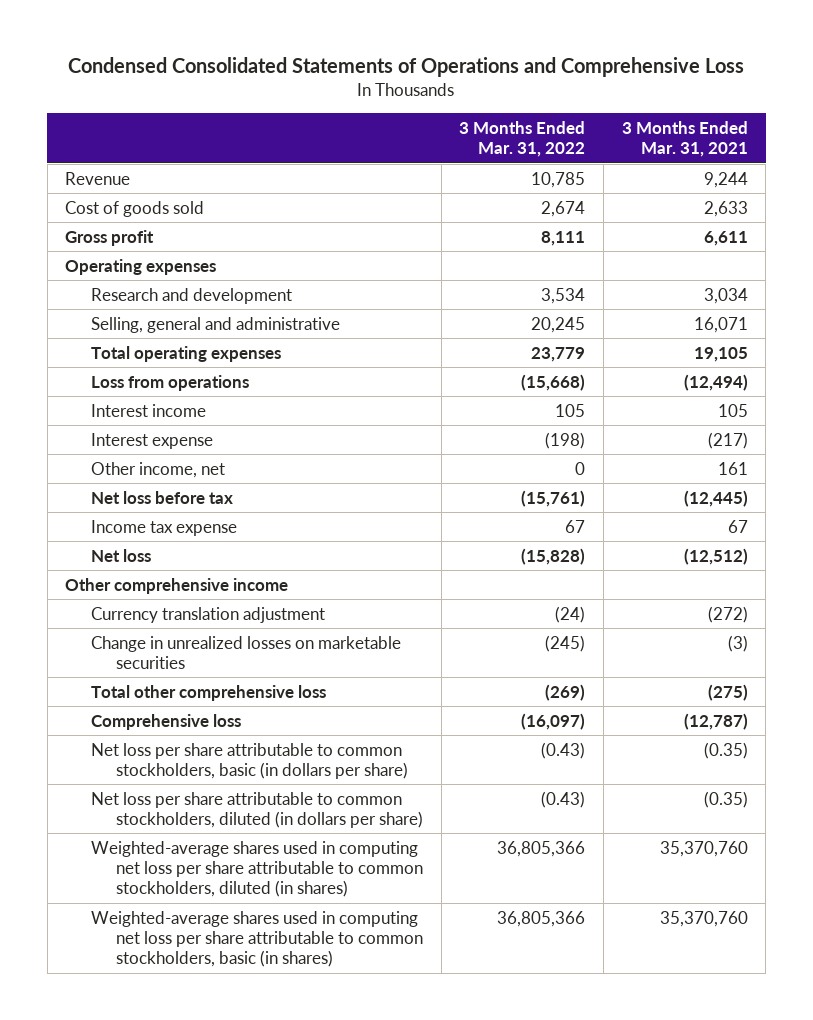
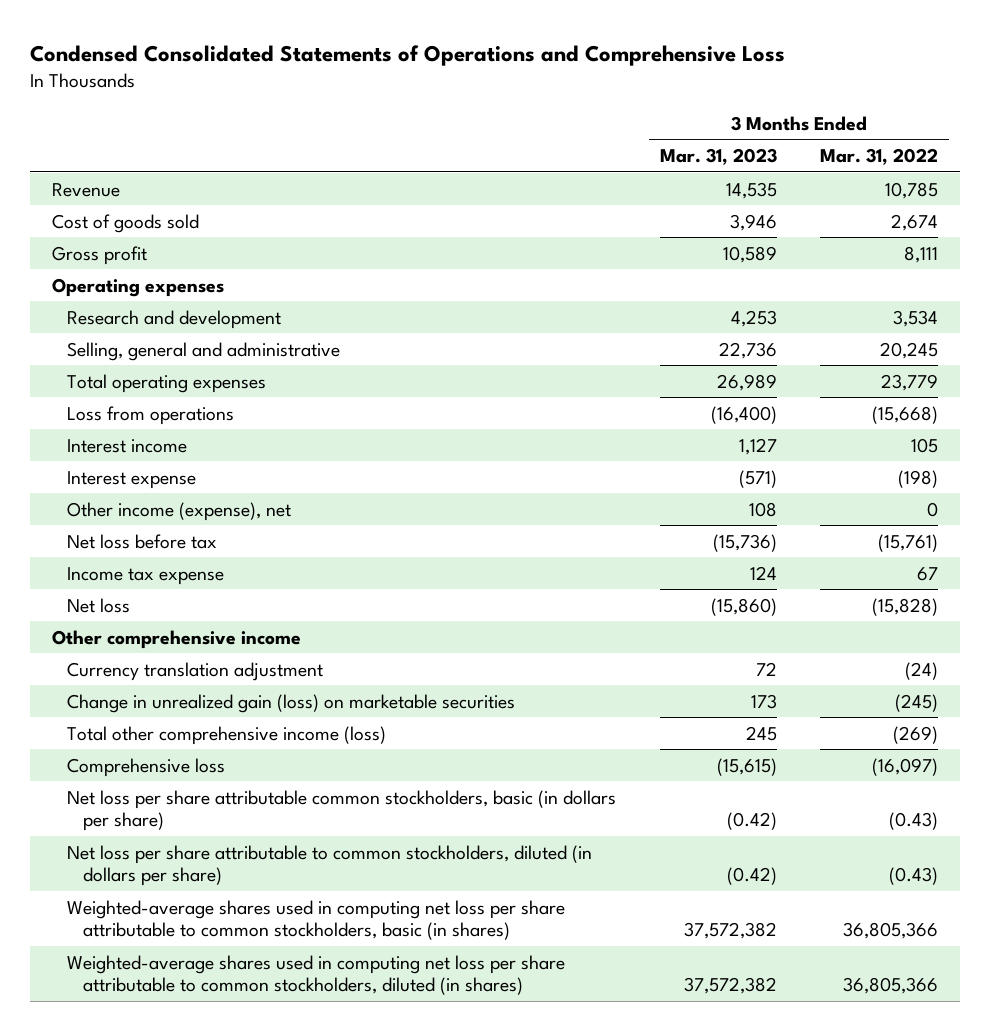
[621,120,748,158] 3 Months Ended Mar. 31, 2021 -> none
none -> [659,148,777,166] Mar. 31, 2023
[90,461,225,478] Other income, net -> [67,501,292,521] Other income (expense), net
[90,635,401,670] Change in unrealized losses on marketable securities -> [67,693,516,713] Change in unrealized gain (loss) on marketable securities
[90,684,326,701] Total other comprehensive loss -> [67,725,387,745] Total other comprehensive income (loss)
[90,742,409,780] Net loss per share attributable to common stockholders, basic (in dollars per share) -> [67,789,617,832] Net loss per share attributable common stockholders, basic (in dollars per share)
[90,840,424,898] Weighted-average shares used in computing net loss per share attributable to common stockholders, diluted (in shares) -> [67,954,566,996] Weighted-average shares used in computing net loss per share attributable to common stockholders, diluted (in shares)

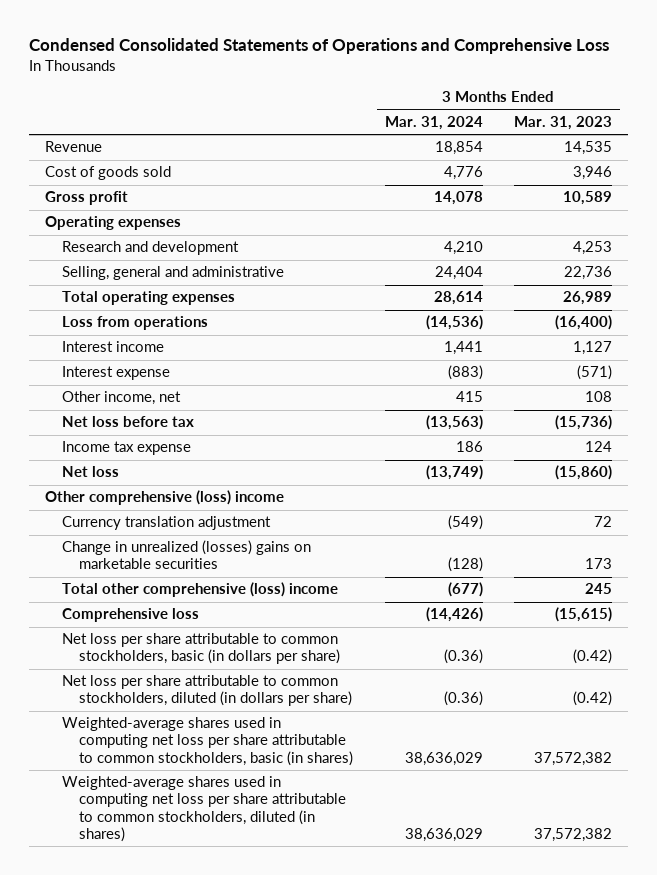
[819,148,938,166] Mar. 31, 2022 -> none
none -> [384,115,483,130] Mar. 31, 2024
[67,501,292,521] Other income (expense), net -> [61,391,181,406] Other income, net
[52,629,302,649] Other comprehensive income -> [45,490,285,506] Other comprehensive (loss) income
[67,693,516,713] Change in unrealized gain (loss) on marketable securities -> [61,540,311,570] Change in unrealized (losses) gains on marketable securities
[67,725,387,745] Total other comprehensive income (loss) -> [61,582,338,598] Total other comprehensive (loss) income
[67,789,617,832] Net loss per share attributable common stockholders, basic (in dollars per share) -> [61,633,340,665] Net loss per share attributable to common stockholders, basic (in dollars per share)

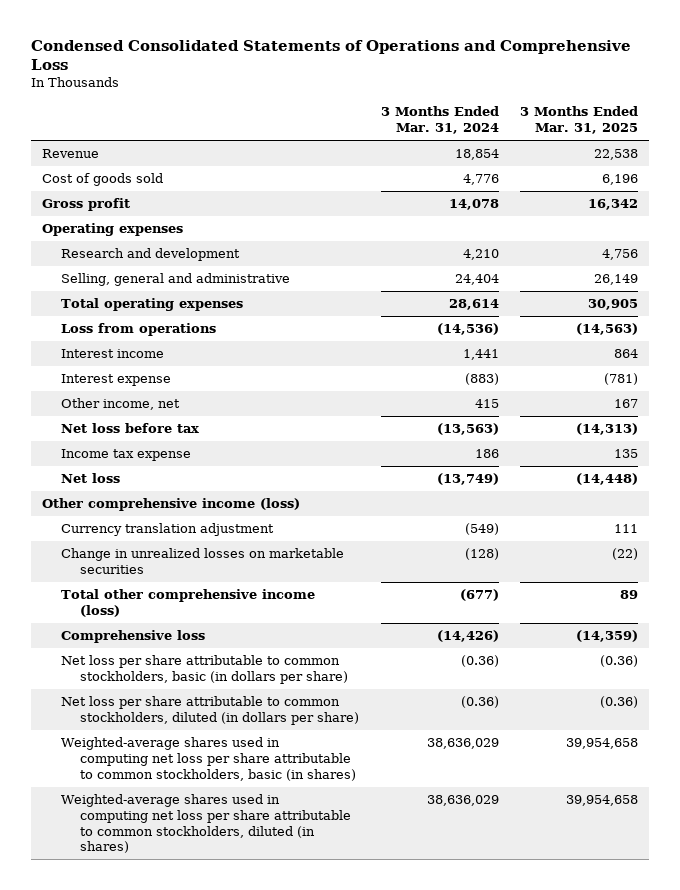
[514,115,613,130] Mar. 31, 2023 -> none
none -> [520,106,639,135] 3 Months Ended Mar. 31, 2025
[45,490,285,506] Other comprehensive (loss) income -> [42,498,301,512] Other comprehensive income (loss)
[61,540,311,570] Change in unrealized (losses) gains on marketable securities -> [61,548,345,574] Change in unrealized losses on marketable securities
[61,582,338,598] Total other comprehensive (loss) income -> [61,589,316,617] Total other comprehensive income (loss)

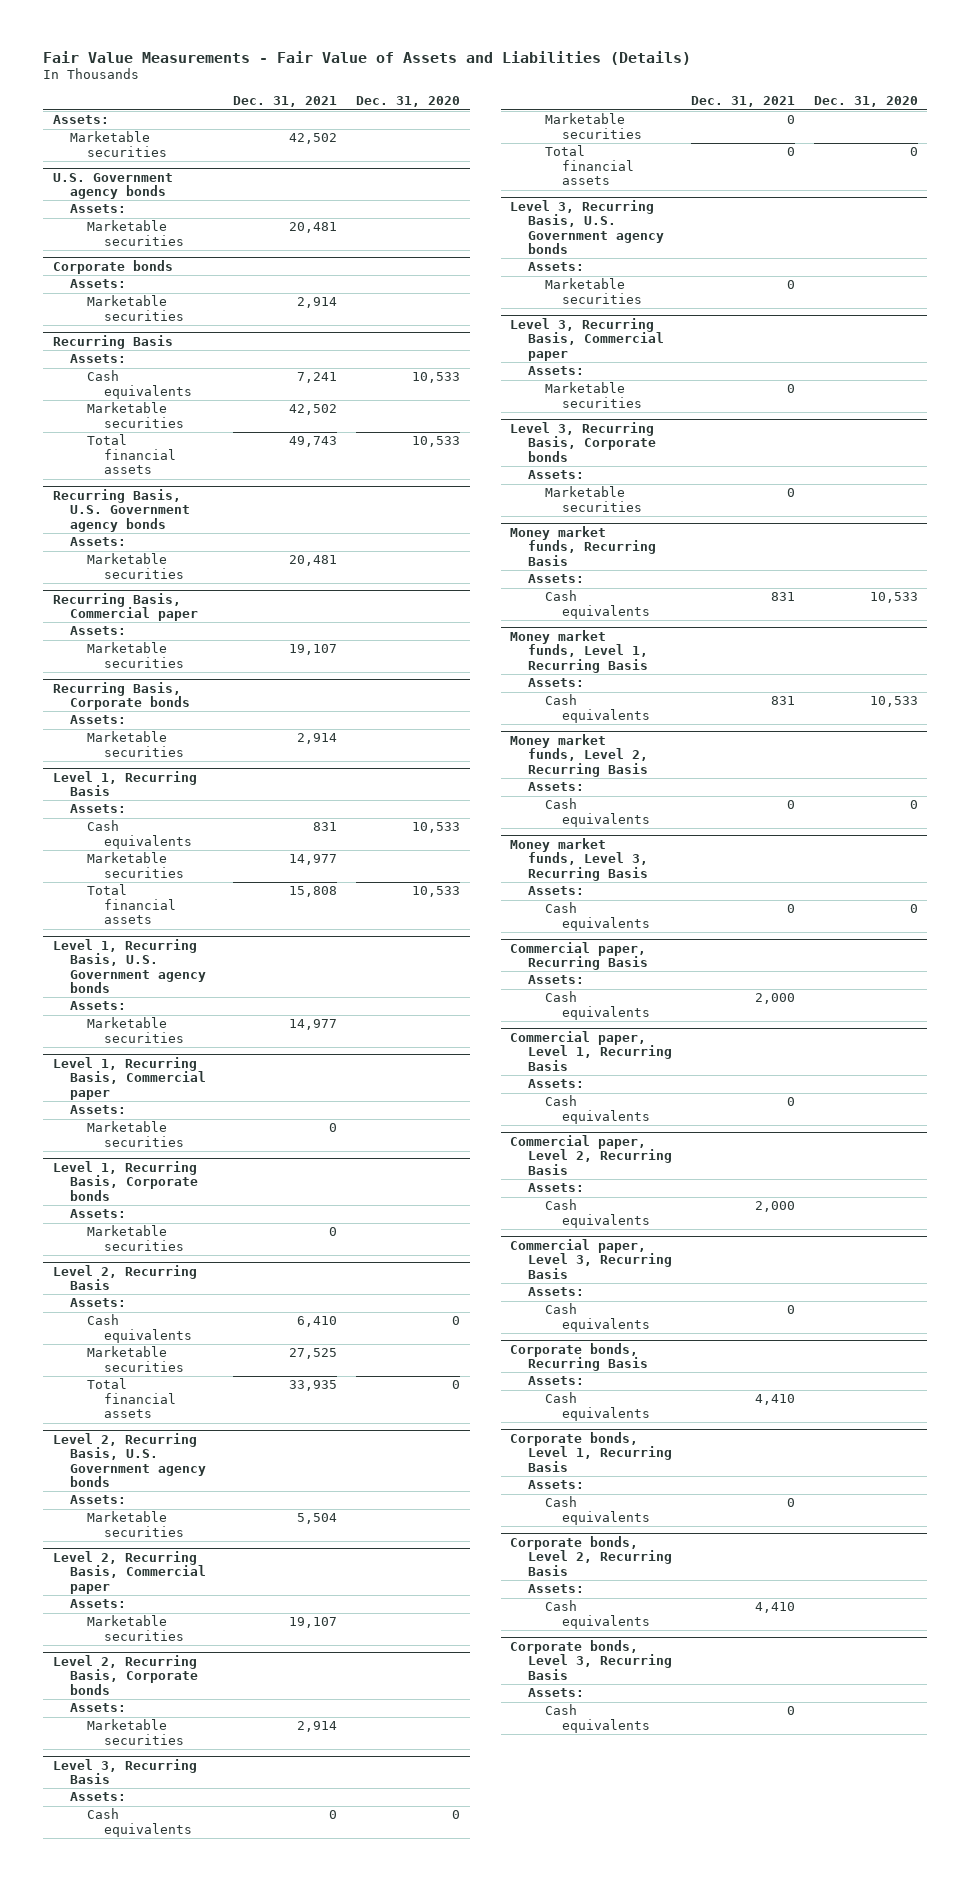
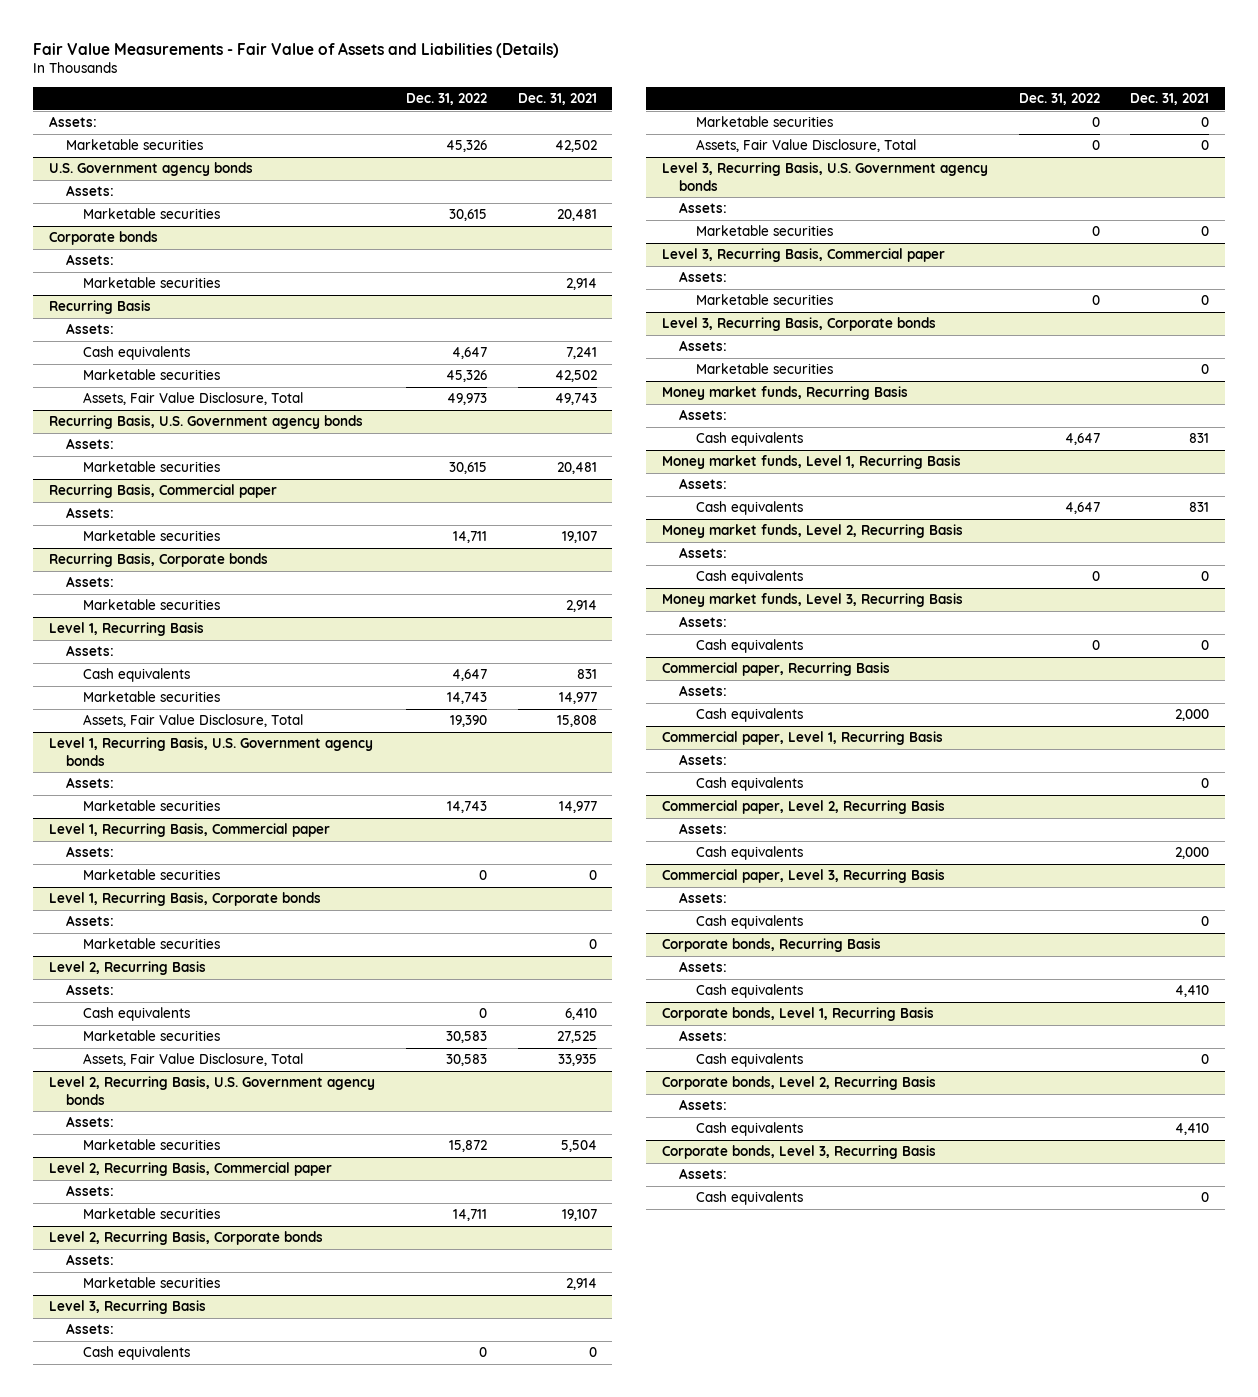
[356,96,461,108] Dec. 31, 2020 -> none
none -> [405,93,487,106] Dec. 31, 2022
[86,434,176,475] Total financial assets -> [83,392,304,406] Assets, Fair Value Disclosure, Total
[86,884,176,925] Total financial assets -> [83,714,304,728] Assets, Fair Value Disclosure, Total
[86,1378,176,1419] Total financial assets -> [83,1053,304,1067] Assets, Fair Value Disclosure, Total
[544,145,634,186] Total financial assets -> [696,139,917,153] Assets, Fair Value Disclosure, Total

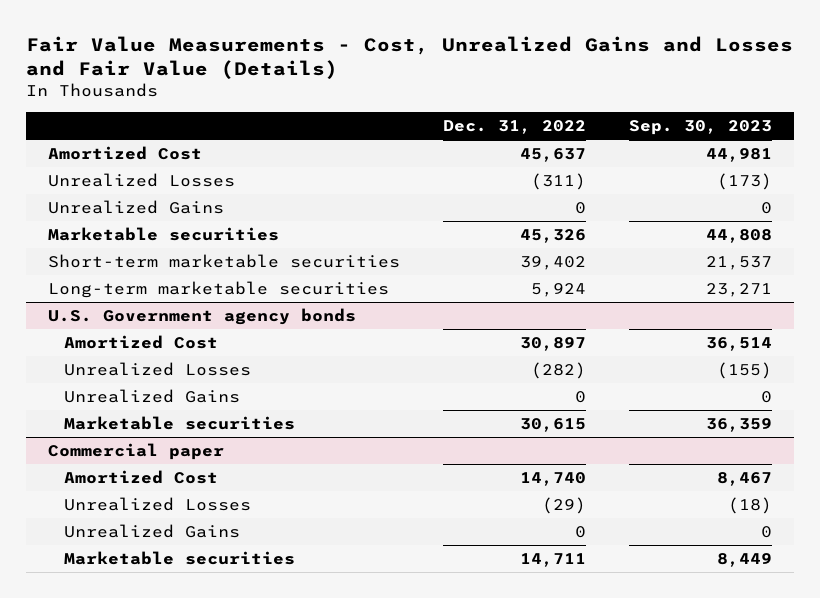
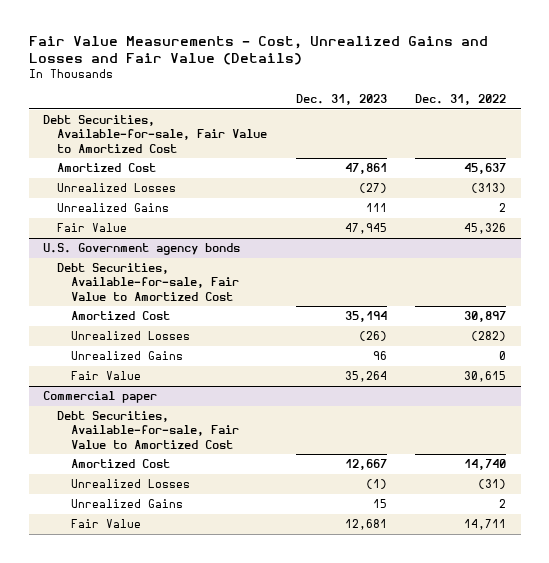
[629,120,773,136] Sep. 30, 2023 -> none
none -> [295,94,387,106] Dec. 31, 2023
none -> [43,115,267,153] Debt Securities, Available-for-sale, Fair Value to Amortized Cost
[47,254,400,269] Short-term marketable securities -> none
[47,281,389,299] Long-term marketable securities -> none
[530,173,586,191] (311) -> [471,183,507,194] (313)
[574,202,586,215] 0 -> [499,203,507,213] 2
[47,227,279,242] Marketable securities -> [56,223,127,233] Fair Value
none -> [56,263,239,301] Debt Securities, Available-for-sale, Fair Value to Amortized Cost
[64,416,296,431] Marketable securities -> [70,371,141,381] Fair Value
none -> [56,411,239,449] Debt Securities, Available-for-sale, Fair Value to Amortized Cost
[541,497,586,515] (29) -> [478,479,507,490] (31)
[574,526,586,539] 0 -> [499,499,507,509] 2
[64,551,296,566] Marketable securities -> [70,519,141,529] Fair Value

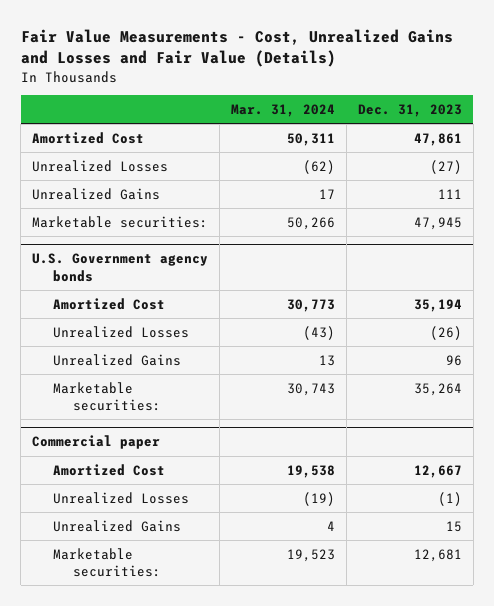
[415,94,507,106] Dec. 31, 2022 -> none
none -> [231,103,336,117] Mar. 31, 2024
[43,115,267,153] Debt Securities, Available-for-sale, Fair Value to Amortized Cost -> none
[56,223,127,233] Fair Value -> [32,215,209,228] Marketable securities:
[56,263,239,301] Debt Securities, Available-for-sale, Fair Value to Amortized Cost -> none
[70,371,141,381] Fair Value -> [52,381,162,412] Marketable securities:
[56,411,239,449] Debt Securities, Available-for-sale, Fair Value to Amortized Cost -> none
[70,519,141,529] Fair Value -> [52,547,162,578] Marketable securities:

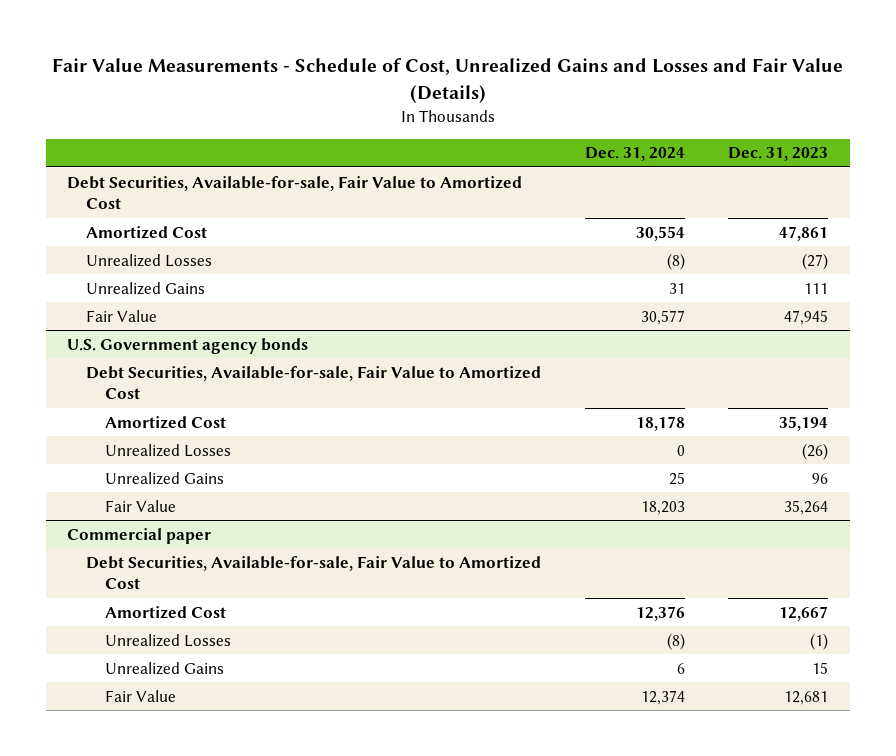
[20,29,453,68] Fair Value Measurements - Cost, Unrealized Gains and Losses and Fair Value (Details) -> [51,58,843,103] Fair Value Measurements - Schedule of Cost, Unrealized Gains and Losses and Fair Value (Details)
[231,103,336,117] Mar. 31, 2024 -> none
none -> [584,147,685,162] Dec. 31, 2024
none -> [67,175,523,210] Debt Securities, Available-for-sale, Fair Value to Amortized Cost
[32,215,209,228] Marketable securities: -> [86,309,158,322] Fair Value
none -> [86,365,542,400] Debt Securities, Available-for-sale, Fair Value to Amortized Cost
[52,381,162,412] Marketable securities: -> [104,499,176,512] Fair Value
none -> [86,555,542,590] Debt Securities, Available-for-sale, Fair Value to Amortized Cost
[52,547,162,578] Marketable securities: -> [104,689,176,702] Fair Value

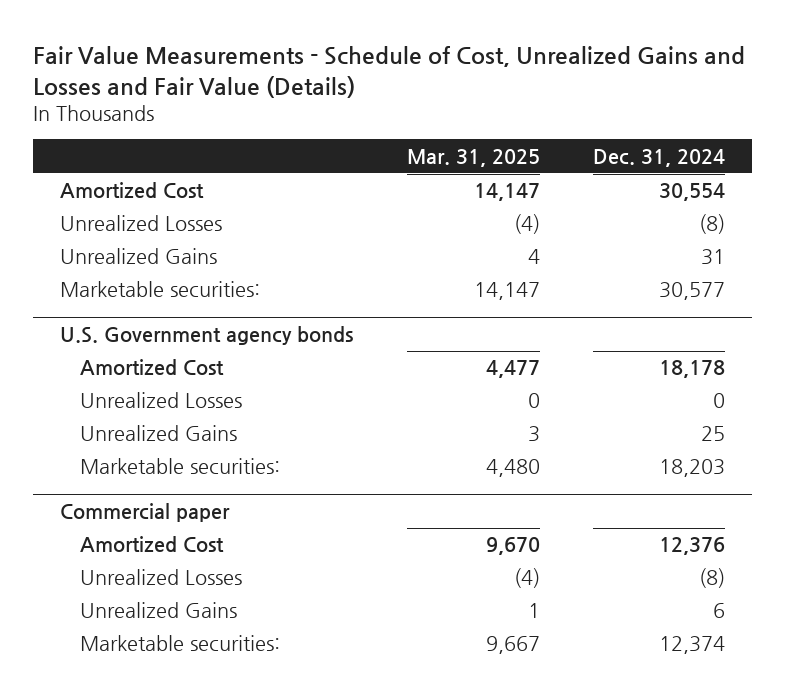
[728,147,829,162] Dec. 31, 2023 -> none
none -> [406,148,540,167] Mar. 31, 2025
[67,175,523,210] Debt Securities, Available-for-sale, Fair Value to Amortized Cost -> none
[86,309,158,322] Fair Value -> [60,281,261,298] Marketable securities:
[86,365,542,400] Debt Securities, Available-for-sale, Fair Value to Amortized Cost -> none
[104,499,176,512] Fair Value -> [80,458,281,475] Marketable securities:
[86,555,542,590] Debt Securities, Available-for-sale, Fair Value to Amortized Cost -> none
[104,689,176,702] Fair Value -> [80,635,281,652] Marketable securities:

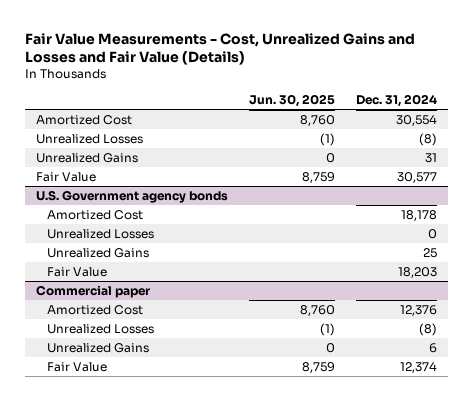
[33,46,746,98] Fair Value Measurements - Schedule of Cost, Unrealized Gains and Losses and Fair Value (Details) -> [25,32,416,66] Fair Value Measurements - Cost, Unrealized Gains and Losses and Fair Value (Details)
[406,148,540,167] Mar. 31, 2025 -> none
none -> [248,94,335,108] Jun. 30, 2025
[60,281,261,298] Marketable securities: -> [35,171,96,182] Fair Value
[80,458,281,475] Marketable securities: -> [46,266,107,277] Fair Value
[80,635,281,652] Marketable securities: -> [46,361,107,372] Fair Value

